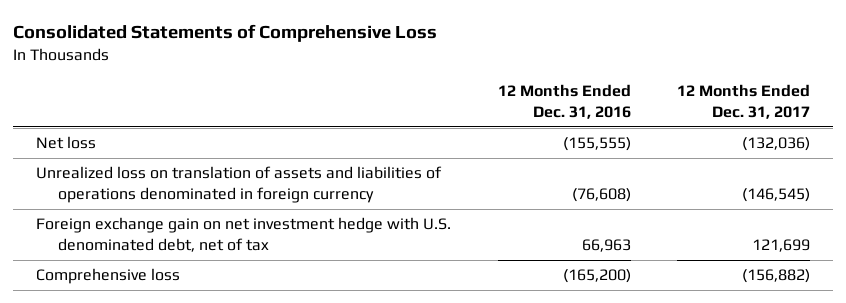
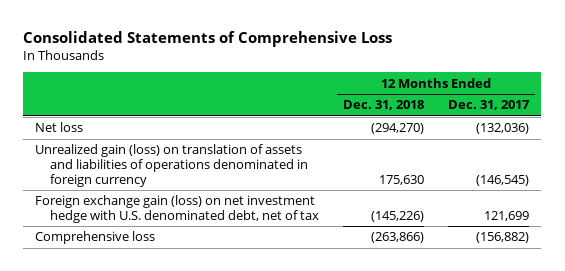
[497,84,631,120] 12 Months Ended Dec. 31, 2016 -> none
none -> [343,100,425,111] Dec. 31, 2018
[36,166,443,204] Unrealized loss on translation of assets and liabilities of operations denominated in foreign currency -> [35,144,308,187] Unrealized gain (loss) on translation of assets and liabilities of operations denominated in foreign currency
[36,217,452,253] Foreign exchange gain on net investment hedge with U.S. denominated debt, net of tax -> [35,195,319,223] Foreign exchange gain (loss) on net investment hedge with U.S. denominated debt, net of tax

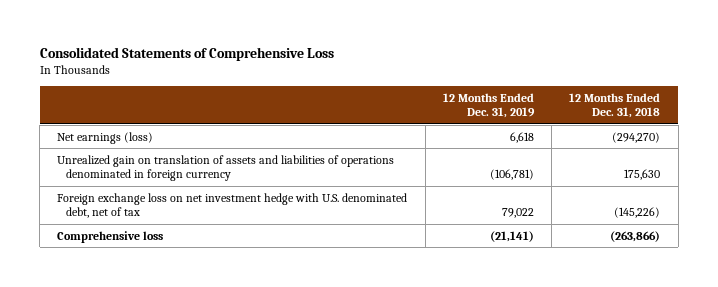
[448,100,531,111] Dec. 31, 2017 -> none
none -> [442,92,535,118] 12 Months Ended Dec. 31, 2019
[35,122,84,133] Net loss -> [57,131,154,144] Net earnings (loss)
[35,144,308,187] Unrealized gain (loss) on translation of assets and liabilities of operations denominated in foreign currency -> [57,154,395,182] Unrealized gain on translation of assets and liabilities of operations denominated in foreign currency
[35,195,319,223] Foreign exchange gain (loss) on net investment hedge with U.S. denominated debt, net of tax -> [57,192,408,219] Foreign exchange loss on net investment hedge with U.S. denominated debt, net of tax

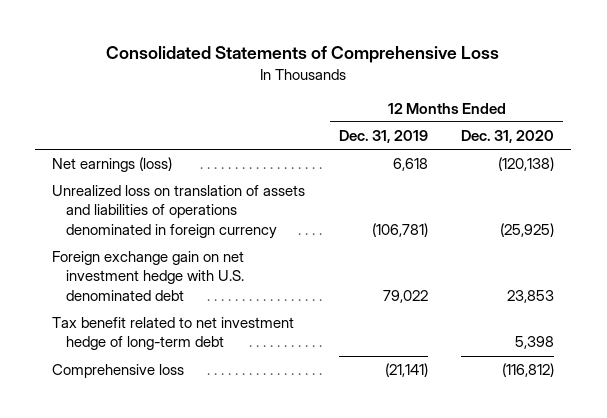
[569,92,661,118] 12 Months Ended Dec. 31, 2018 -> none
none -> [461,130,555,144] Dec. 31, 2020
[57,154,395,182] Unrealized gain on translation of assets and liabilities of operations denominated in foreign currency -> [52,185,306,239] Unrealized loss on translation of assets and liabilities of operations denominated in foreign currency
[57,192,408,219] Foreign exchange loss on net investment hedge with U.S. denominated debt, net of tax -> [52,251,245,301] Foreign exchange gain on net investment hedge with U.S. denominated debt
none -> [52,317,295,351] Tax benefit related to net investment hedge of long-term debt

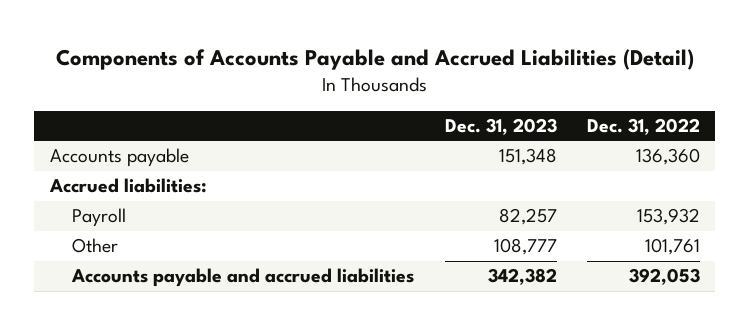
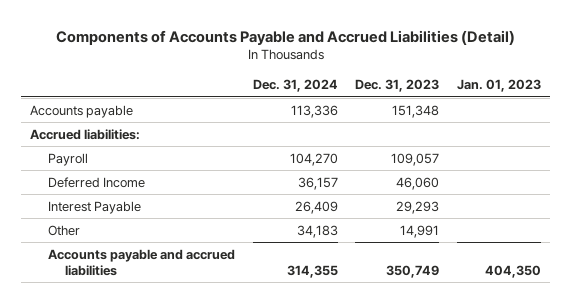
[586,118,700,136] Dec. 31, 2022 -> none
none -> [252,78,338,92] Dec. 31, 2024
none -> [457,78,542,92] Jan. 01, 2023
[498,208,557,226] 82,257 -> [391,152,440,166] 109,057
none -> [47,176,145,188] Deferred Income
none -> [47,200,141,214] Interest Payable
[493,238,557,256] 108,777 -> [400,224,440,238] 14,991
[487,268,557,286] 342,382 -> [386,264,440,278] 350,749

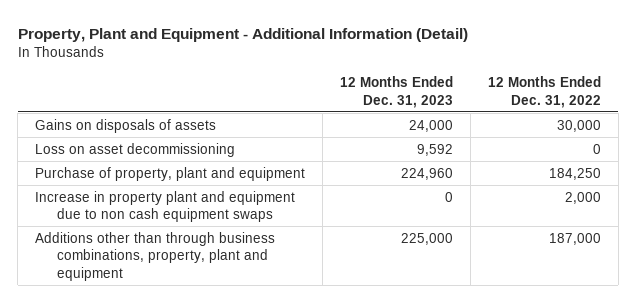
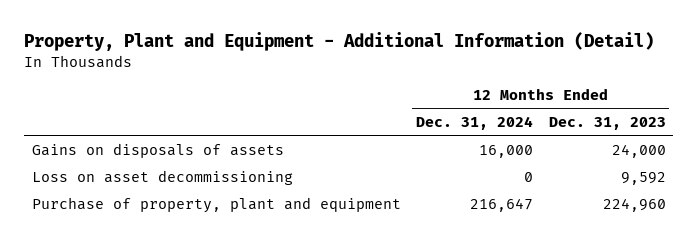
[487,76,601,108] 12 Months Ended Dec. 31, 2022 -> none
none -> [416,115,534,130] Dec. 31, 2024
[35,190,296,223] Increase in property plant and equipment due to non cash equipment swaps -> none
[35,231,276,281] Additions other than through business combinations, property, plant and equipment -> none

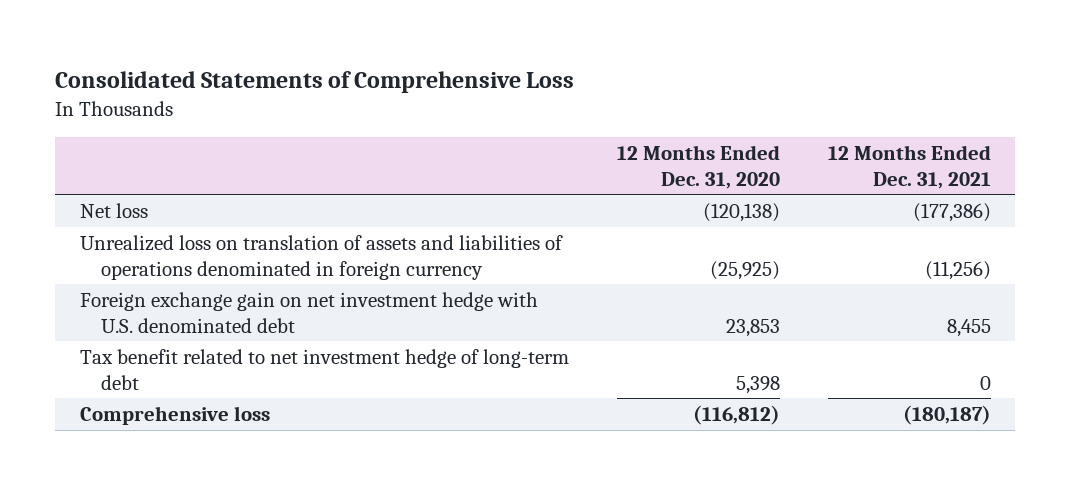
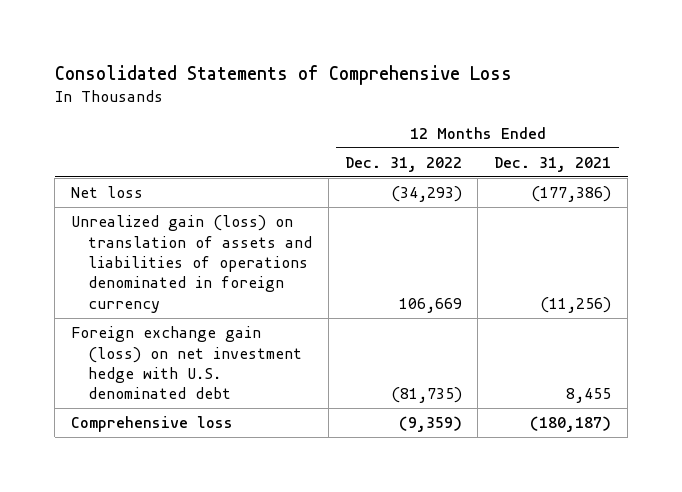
[616,145,780,189] 12 Months Ended Dec. 31, 2020 -> none
none -> [344,156,462,172] Dec. 31, 2022
[79,349,569,390] Tax benefit related to net investment hedge of long-term debt -> none
[79,235,563,280] Unrealized loss on translation of assets and liabilities of operations denominated in foreign currency -> [71,215,312,313] Unrealized gain (loss) on translation of assets and liabilities of operations denominated in foreign currency
[79,292,538,333] Foreign exchange gain on net investment hedge with U.S. denominated debt -> [71,326,302,400] Foreign exchange gain (loss) on net investment hedge with U.S. denominated debt

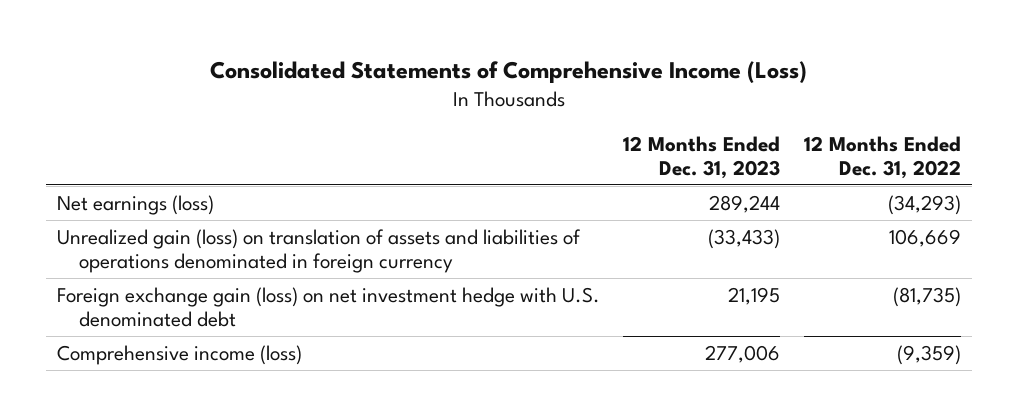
[54,65,512,86] Consolidated Statements of Comprehensive Loss -> [209,60,807,83] Consolidated Statements of Comprehensive Income (Loss)
[494,156,612,172] Dec. 31, 2021 -> none
none -> [623,135,781,179] 12 Months Ended Dec. 31, 2023
[71,186,144,199] Net loss -> [57,194,215,215] Net earnings (loss)
[71,416,234,433] Comprehensive loss -> [57,344,303,365] Comprehensive income (loss)

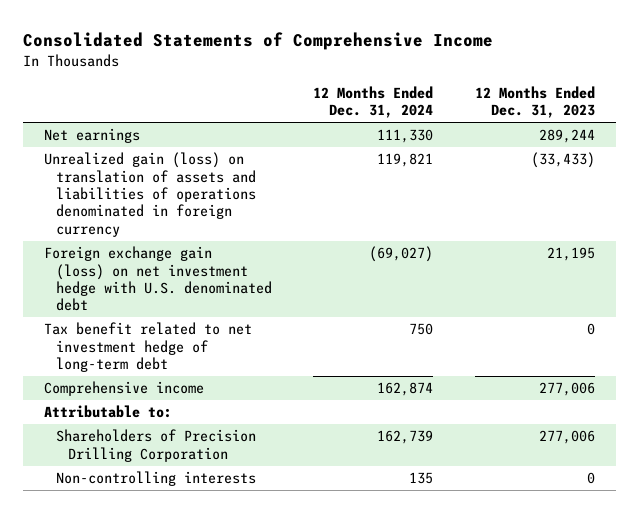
[209,60,807,83] Consolidated Statements of Comprehensive Income (Loss) -> [23,32,494,51] Consolidated Statements of Comprehensive Income
[803,135,961,179] 12 Months Ended Dec. 31, 2022 -> none
none -> [313,86,434,119] 12 Months Ended Dec. 31, 2024
[57,194,215,215] Net earnings (loss) -> [44,128,141,144] Net earnings
none -> [44,322,253,373] Tax benefit related to net investment hedge of long-term debt
[57,344,303,365] Comprehensive income (loss) -> [44,381,205,397] Comprehensive income
none -> [44,405,173,419] Attributable to:
none -> [55,429,256,462] Shareholders of Precision Drilling Corporation
none -> [55,471,256,487] Non-controlling interests

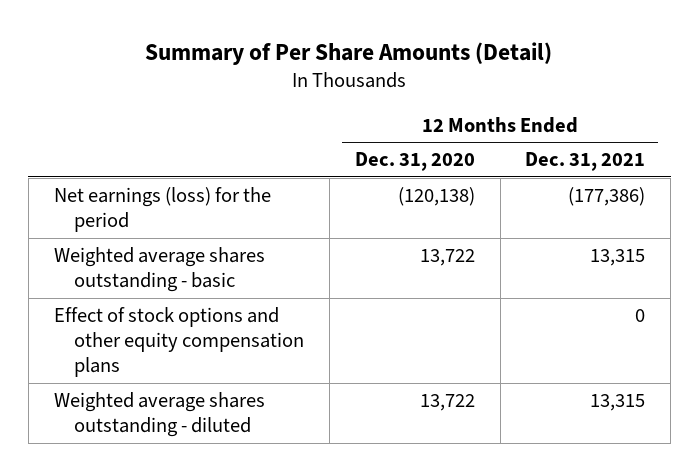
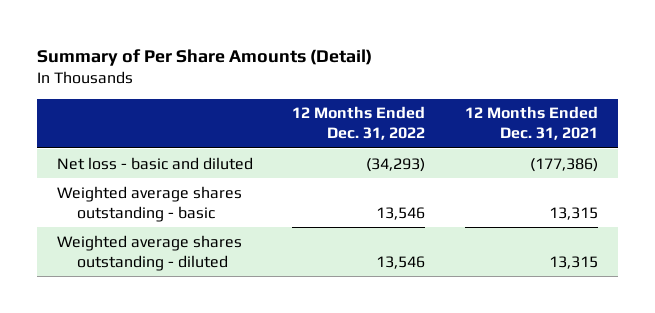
[354,152,475,172] Dec. 31, 2020 -> none
none -> [292,106,426,141] 12 Months Ended Dec. 31, 2022
[53,186,271,233] Net earnings (loss) for the period -> [56,156,253,170] Net loss - basic and diluted
[53,306,305,378] Effect of stock options and other equity compensation plans -> none

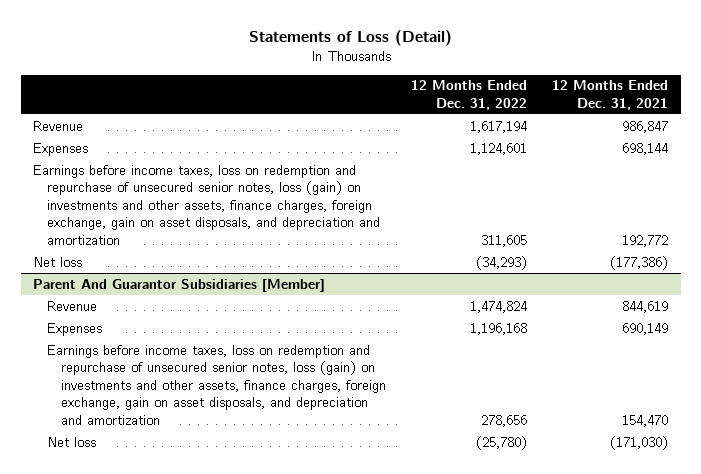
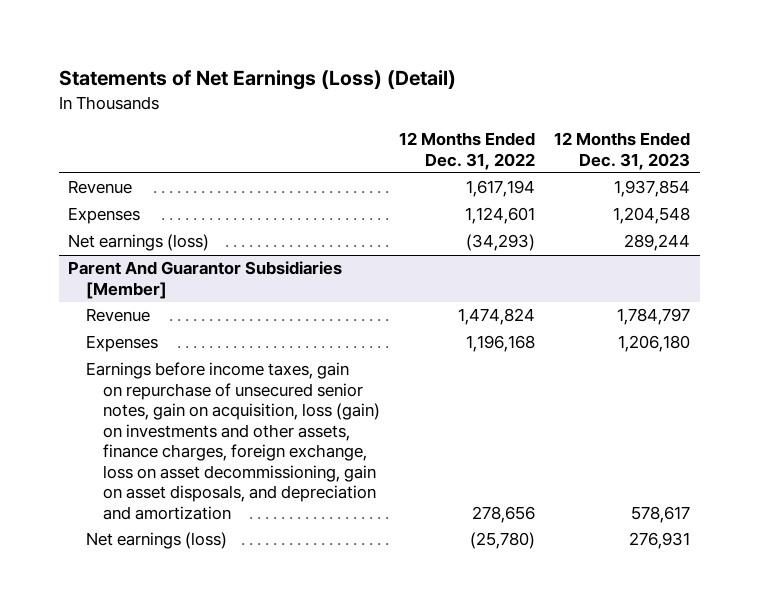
[248,30,452,47] Statements of Loss (Detail) -> [58,70,456,91] Statements of Net Earnings (Loss) (Detail)
[552,80,669,110] 12 Months Ended Dec. 31, 2021 -> none
none -> [554,132,691,170] 12 Months Ended Dec. 31, 2023
[33,164,381,245] Earnings before income taxes, loss on redemption and repurchase of unsecured senior notes, loss (gain) on investments and other assets, finance charges, foreign exchange, gain on asset disposals, and depreciation and amortization -> none
[33,256,83,267] Net loss -> [68,234,210,252] Net earnings (loss)
[47,344,387,425] Earnings before income taxes, loss on redemption and repurchase of unsecured senior notes, loss (gain) on investments and other assets, finance charges, foreign exchange, gain on asset disposals, and depreciation and amortization -> [85,362,380,520] Earnings before income taxes, gain on repurchase of unsecured senior notes, gain on acquisition, loss (gain) on investments and other assets, finance charges, foreign exchange, loss on asset decommissioning, gain on asset disposals, and depreciation and amortization
[47,436,97,447] Net loss -> [85,532,227,550] Net earnings (loss)

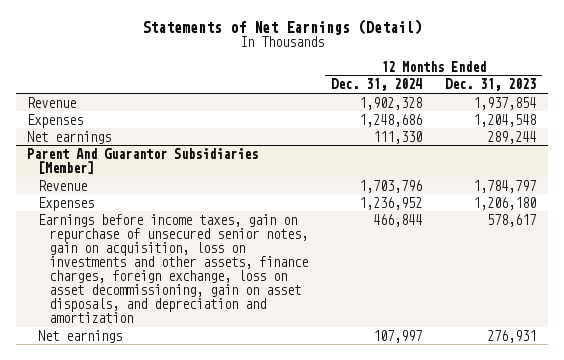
[58,70,456,91] Statements of Net Earnings (Loss) (Detail) -> [141,18,422,35] Statements of Net Earnings (Detail)
[399,132,536,170] 12 Months Ended Dec. 31, 2022 -> none
none -> [331,78,423,92] Dec. 31, 2024
[68,234,210,252] Net earnings (loss) -> [27,130,112,144] Net earnings
[85,362,380,520] Earnings before income taxes, gain on repurchase of unsecured senior notes, gain on acquisition, loss (gain) on investments and other assets, finance charges, foreign exchange, loss on asset decommissioning, gain on asset disposals, and depreciation and amortization -> [38,213,309,323] Earnings before income taxes, gain on repurchase of unsecured senior notes, gain on acquisition, loss on investments and other assets, finance charges, foreign exchange, loss on asset decommissioning, gain on asset disposals, and depreciation and amortization
[85,532,227,550] Net earnings (loss) -> [38,329,123,343] Net earnings

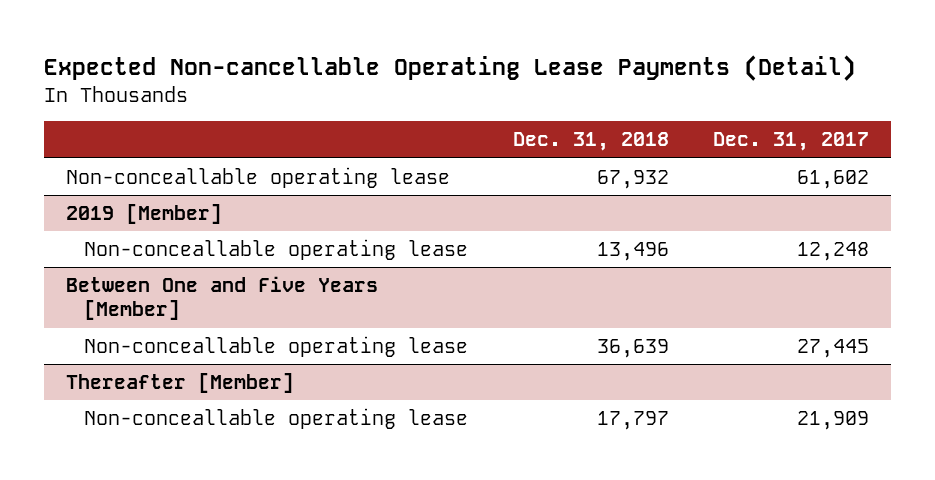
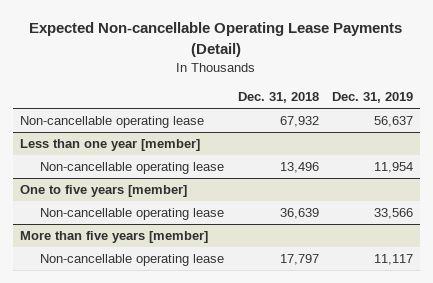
[712,132,869,152] Dec. 31, 2017 -> none
none -> [332,91,414,103] Dec. 31, 2019
[66,167,451,189] Non-conceallable operating lease -> [19,116,204,129] Non-cancellable operating lease
[66,204,223,225] 2019 [Member] -> [19,139,200,152] Less than one year [member]
[84,239,469,261] Non-conceallable operating lease -> [39,162,224,175] Non-cancellable operating lease
[66,276,379,321] Between One and Five Years [Member] -> [19,185,187,198] One to five years [member]
[84,336,469,358] Non-conceallable operating lease -> [39,208,224,221] Non-cancellable operating lease
[66,373,295,394] Thereafter [Member] -> [19,231,208,244] More than five years [member]
[84,408,469,430] Non-conceallable operating lease -> [39,254,224,267] Non-cancellable operating lease

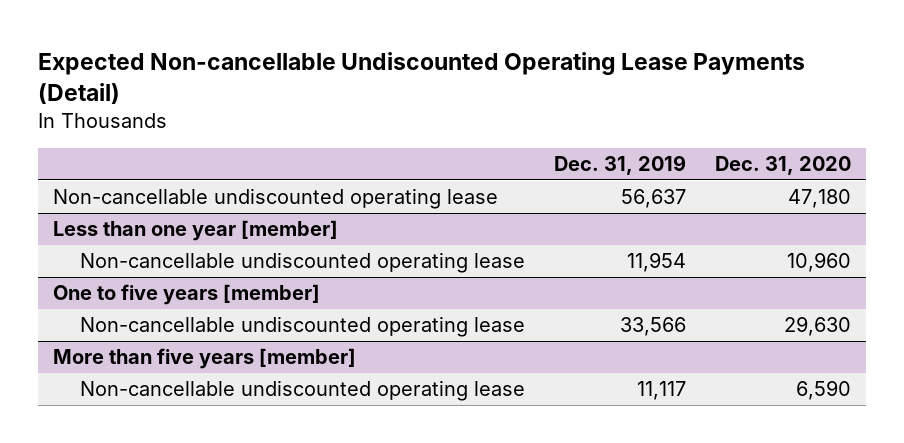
[29,22,403,57] Expected Non-cancellable Operating Lease Payments (Detail) -> [38,51,806,104] Expected Non-cancellable Undiscounted Operating Lease Payments (Detail)
[237,91,319,103] Dec. 31, 2018 -> none
none -> [715,156,852,176] Dec. 31, 2020
[19,116,204,129] Non-cancellable operating lease -> [52,188,498,210] Non-cancellable undiscounted operating lease
[39,162,224,175] Non-cancellable operating lease -> [80,252,526,274] Non-cancellable undiscounted operating lease
[39,208,224,221] Non-cancellable operating lease -> [80,316,526,338] Non-cancellable undiscounted operating lease
[39,254,224,267] Non-cancellable operating lease -> [80,380,526,402] Non-cancellable undiscounted operating lease

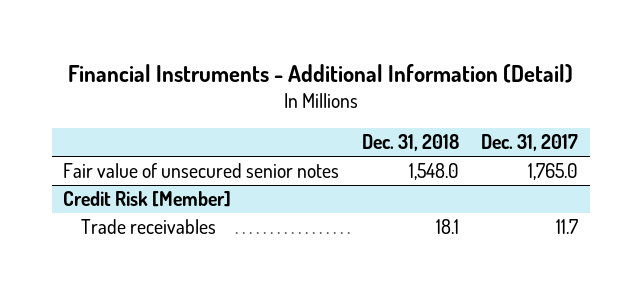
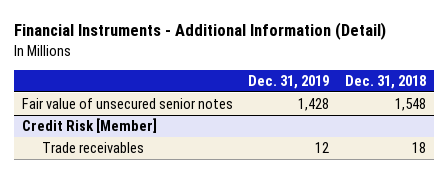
[481,134,579,152] Dec. 31, 2017 -> none
none -> [248,75,330,90] Dec. 31, 2019
[408,163,459,181] 1,548.0 -> [395,98,427,112] 1,548
[435,219,459,235] 18.1 -> [412,142,427,154] 18

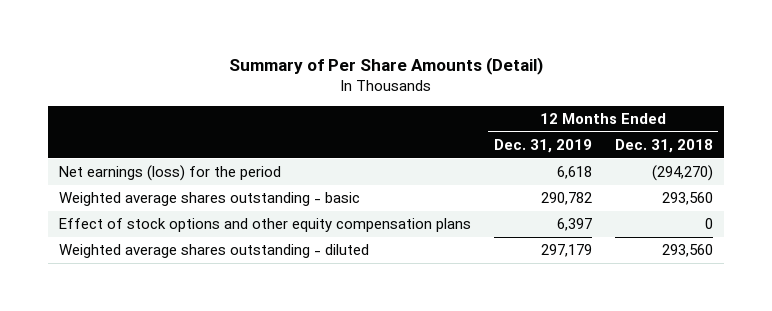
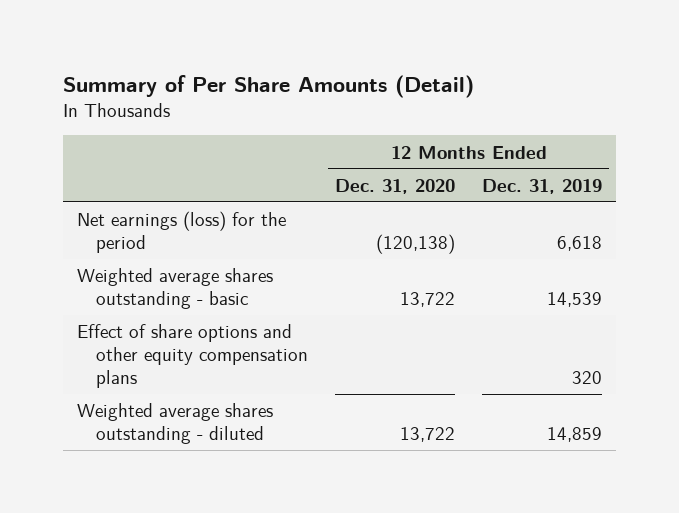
[614,138,713,153] Dec. 31, 2018 -> none
none -> [334,178,455,194] Dec. 31, 2020
[540,192,592,206] 290,782 -> [547,291,603,307] 14,539
[59,218,472,233] Effect of stock options and other equity compensation plans -> [76,324,308,388] Effect of share options and other equity compensation plans
[556,218,592,232] 6,397 -> [572,370,603,384] 320
[540,244,592,258] 297,179 -> [547,426,603,442] 14,859

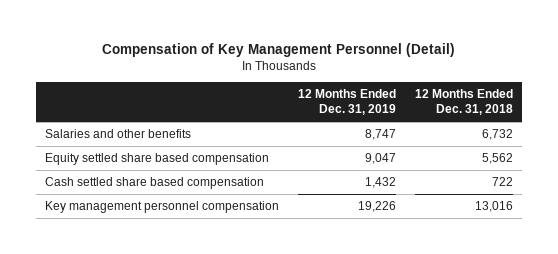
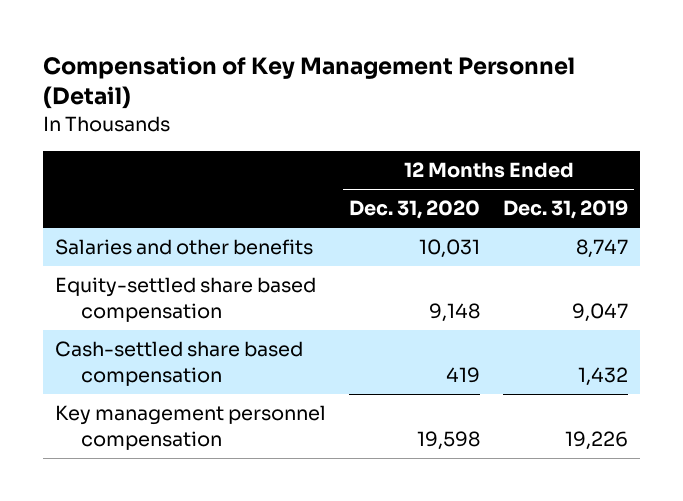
[414,89,513,116] 12 Months Ended Dec. 31, 2018 -> none
none -> [348,200,480,220] Dec. 31, 2020
[45,152,270,165] Equity settled share based compensation -> [54,277,316,323] Equity-settled share based compensation
[45,176,265,189] Cash settled share based compensation -> [54,341,303,387] Cash-settled share based compensation

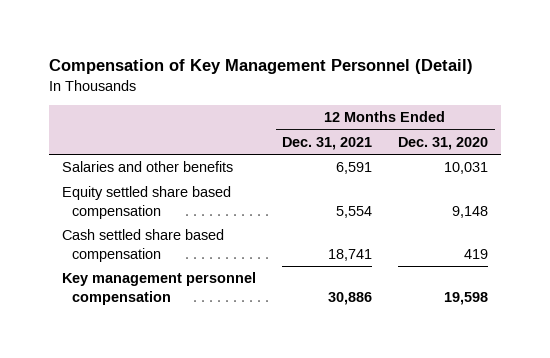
[503,200,629,220] Dec. 31, 2019 -> none
none -> [282,137,373,151] Dec. 31, 2021
[54,277,316,323] Equity-settled share based compensation -> [62,186,232,219] Equity settled share based compensation
[54,341,303,387] Cash-settled share based compensation -> [62,229,225,262] Cash settled share based compensation

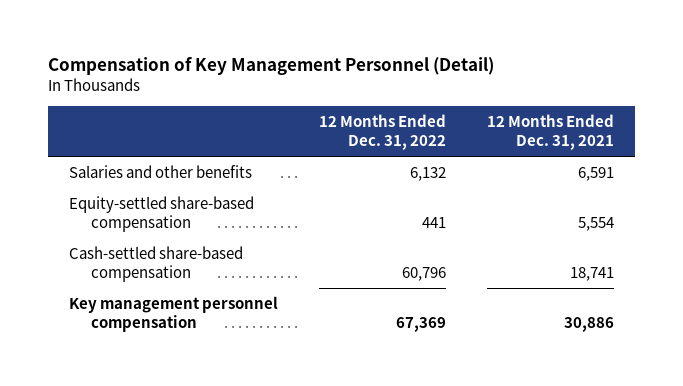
[398,137,489,151] Dec. 31, 2020 -> none
none -> [318,113,446,151] 12 Months Ended Dec. 31, 2022
[62,186,232,219] Equity settled share based compensation -> [68,195,254,232] Equity-settled share-based compensation
[62,229,225,262] Cash settled share based compensation -> [68,245,243,282] Cash-settled share-based compensation

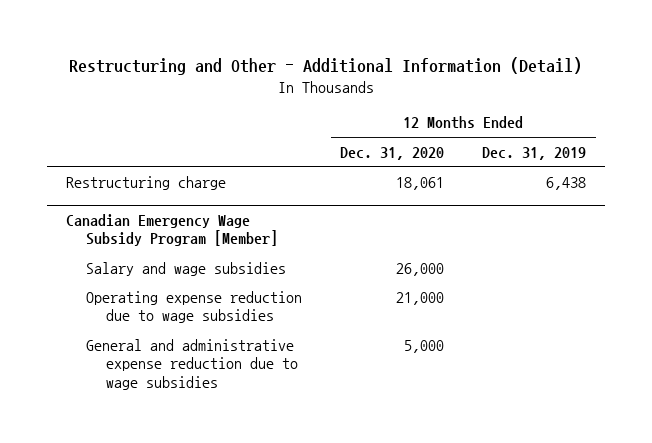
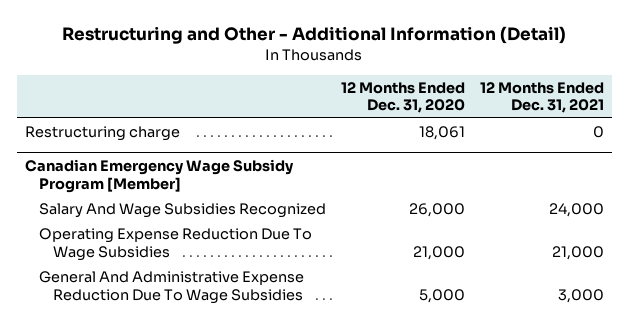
[482,146,587,160] Dec. 31, 2019 -> none
none -> [480,81,605,114] 12 Months Ended Dec. 31, 2021
[86,261,287,276] Salary and wage subsidies -> [38,203,326,219] Salary And Wage Subsidies Recognized
[86,290,303,324] Operating expense reduction due to wage subsidies -> [38,228,312,261] Operating Expense Reduction Due To Wage Subsidies
[86,338,299,390] General and administrative expense reduction due to wage subsidies -> [38,271,304,304] General And Administrative Expense Reduction Due To Wage Subsidies

